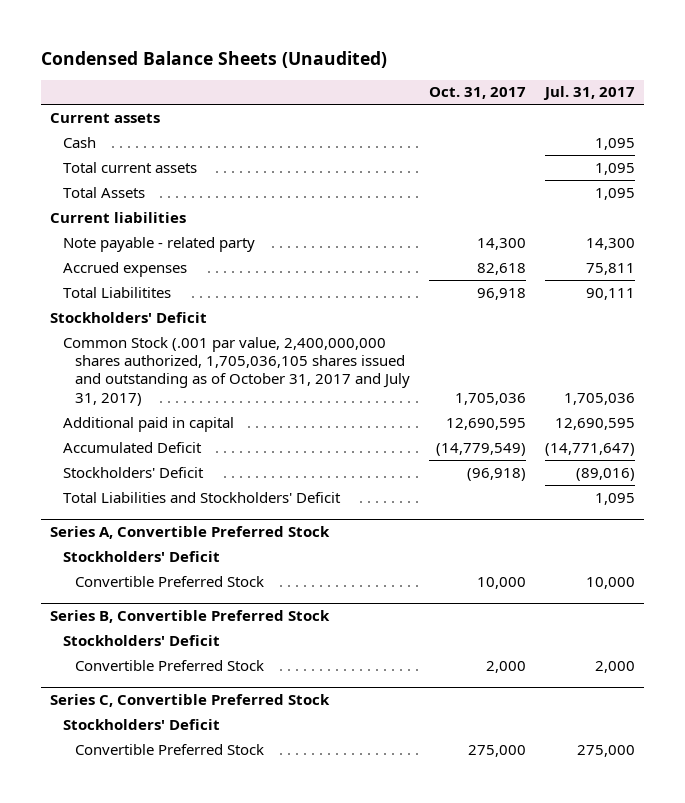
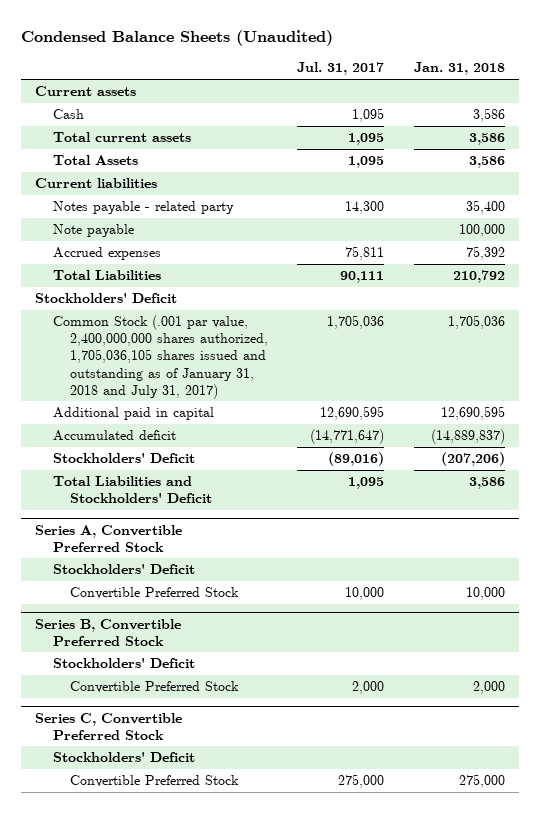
[428,87,526,100] Oct. 31, 2017 -> none
none -> [413,62,505,76] Jan. 31, 2018
[62,236,255,252] Note payable - related party -> [52,201,234,215] Notes payable - related party
none -> [52,224,134,238] Note payable
[62,286,171,298] Total Liabilitites -> [52,270,161,281] Total Liabilities
[62,336,410,406] Common Stock (.001 par value, 2,400,000,000 shares authorized, 1,705,036,105 shares issued and outstanding as of October 31, 2017 and July 31, 2017) -> [52,315,269,399] Common Stock (.001 par value, 2,400,000,000 shares authorized, 1,705,036,105 shares issued and outstanding as of January 31, 2018 and July 31, 2017)
[62,441,202,453] Accumulated Deficit -> [52,430,176,442] Accumulated deficit

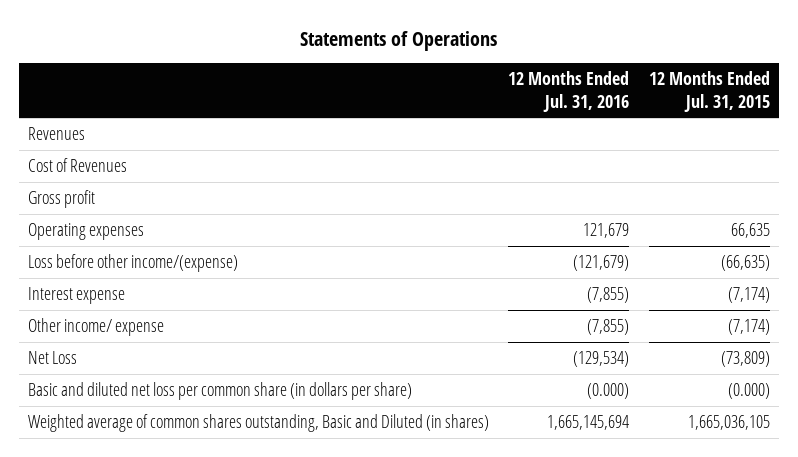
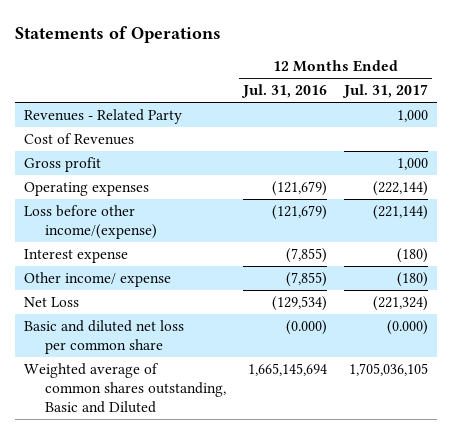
[648,71,770,112] 12 Months Ended Jul. 31, 2015 -> none
none -> [342,84,429,99] Jul. 31, 2017
[28,127,86,141] Revenues -> none
none -> [23,108,182,124] Revenues - Related Party
[583,223,630,239] 121,679 -> [271,180,327,196] (121,679)
[28,382,413,401] Basic and diluted net loss per common share (in dollars per share) -> [23,319,184,355] Basic and diluted net loss per common share
[28,414,490,433] Weighted average of common shares outstanding, Basic and Diluted (in shares) -> [23,362,226,414] Weighted average of common shares outstanding, Basic and Diluted

